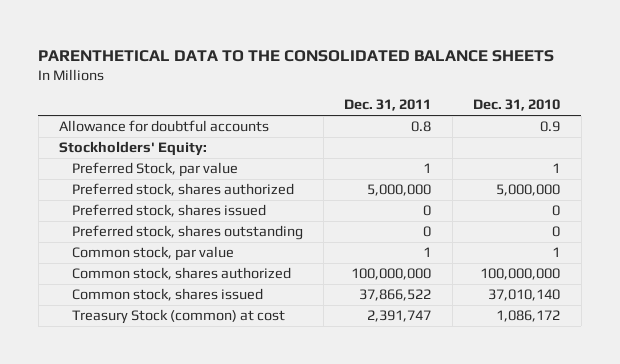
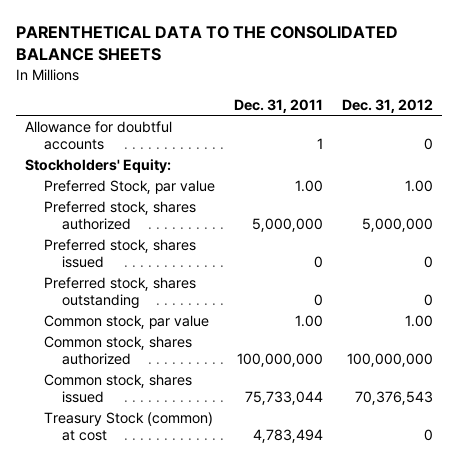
[473,99,561,112] Dec. 31, 2010 -> none
none -> [341,98,433,113] Dec. 31, 2012
[411,121,432,133] 0.8 -> [316,137,323,149] 1
[423,163,432,174] 1 -> [294,179,323,192] 1.00
[423,247,432,258] 1 -> [294,314,323,327] 1.00
[359,289,432,302] 37,866,522 -> [244,390,323,405] 75,733,044
[367,310,432,323] 2,391,747 -> [252,428,323,443] 4,783,494

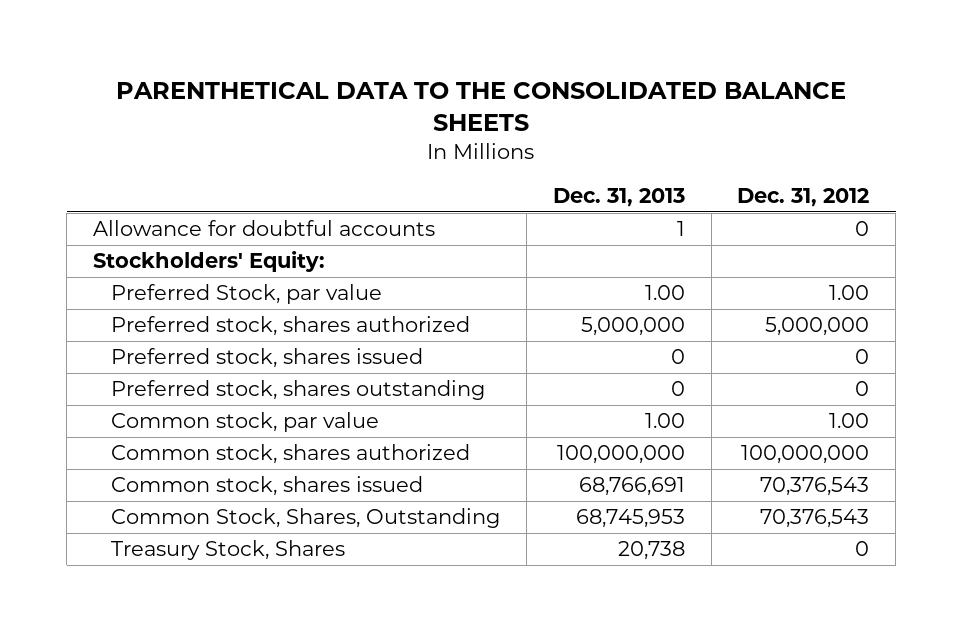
[233,98,323,113] Dec. 31, 2011 -> none
none -> [552,188,685,208] Dec. 31, 2013
none -> [111,508,501,529] Common Stock, Shares, Outstanding
[43,411,213,441] Treasury Stock (common) at cost -> [111,540,346,561] Treasury Stock, Shares

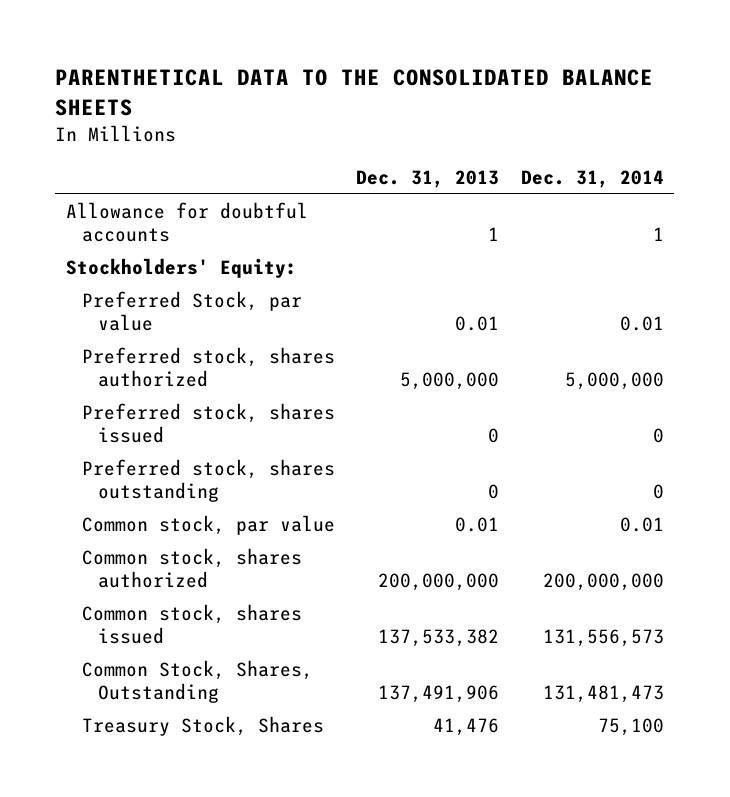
[737,188,870,208] Dec. 31, 2012 -> none
none -> [520,169,664,188] Dec. 31, 2014
[644,285,685,301] 1.00 -> [455,316,500,332] 0.01
[644,413,685,429] 1.00 -> [455,517,500,533] 0.01
[556,445,685,465] 100,000,000 -> [378,573,500,592] 200,000,000
[578,477,685,497] 68,766,691 -> [378,629,500,648] 137,533,382
[575,509,685,529] 68,745,953 -> [378,685,500,704] 137,491,906
[617,541,685,561] 20,738 -> [433,718,500,737] 41,476

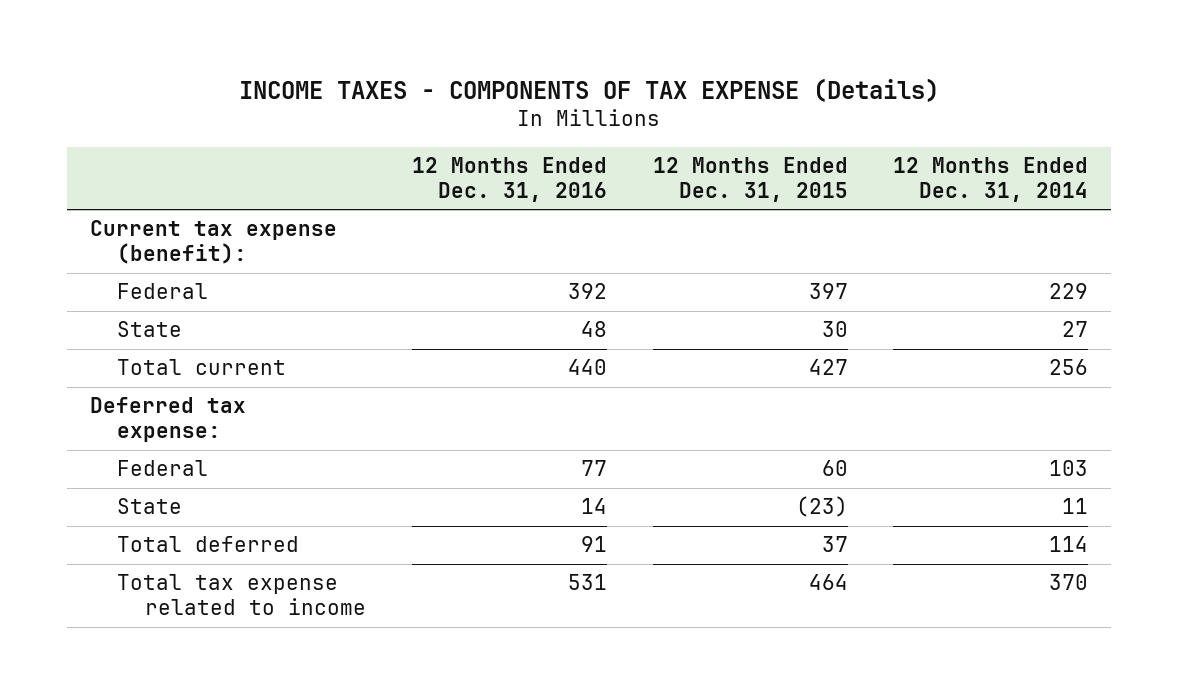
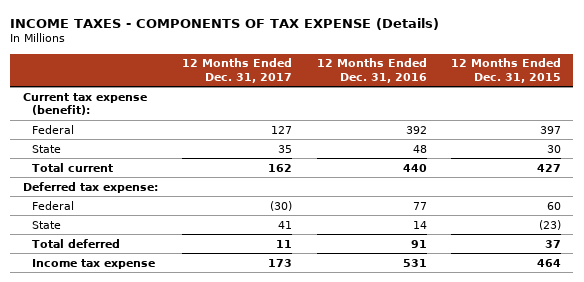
[893,157,1089,202] 12 Months Ended Dec. 31, 2014 -> none
none -> [182,58,293,83] 12 Months Ended Dec. 31, 2017
[117,574,366,616] Total tax expense related to income -> [31,258,155,269] Income tax expense

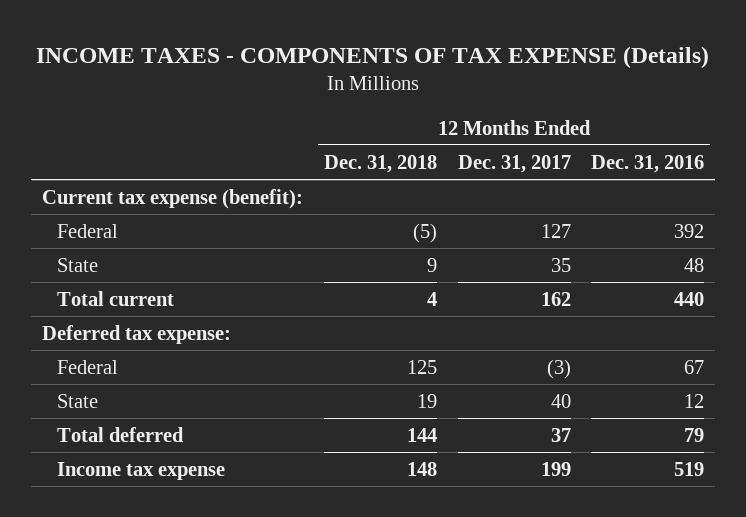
[451,58,562,83] 12 Months Ended Dec. 31, 2015 -> none
none -> [323,154,437,173] Dec. 31, 2018
[270,200,293,211] (30) -> [546,358,571,379] (3)
[412,201,427,210] 77 -> [684,359,705,374] 67
[278,220,293,229] 41 -> [550,393,571,408] 40
[412,220,427,229] 14 -> [684,393,705,408] 12
[276,239,293,248] 11 -> [550,427,571,442] 37
[410,239,427,248] 91 -> [684,427,705,442] 79
[268,258,293,267] 173 -> [540,461,571,476] 199
[402,258,427,267] 531 -> [674,461,705,476] 519

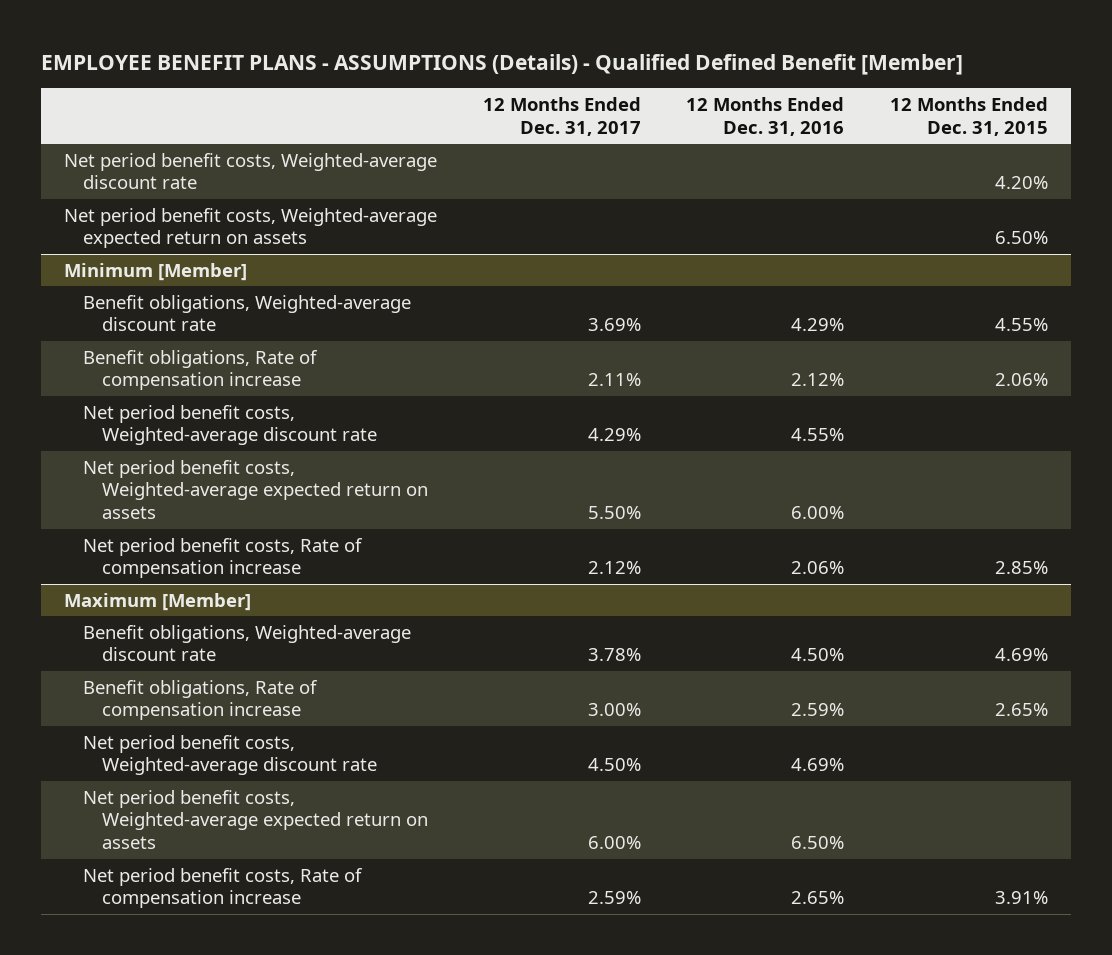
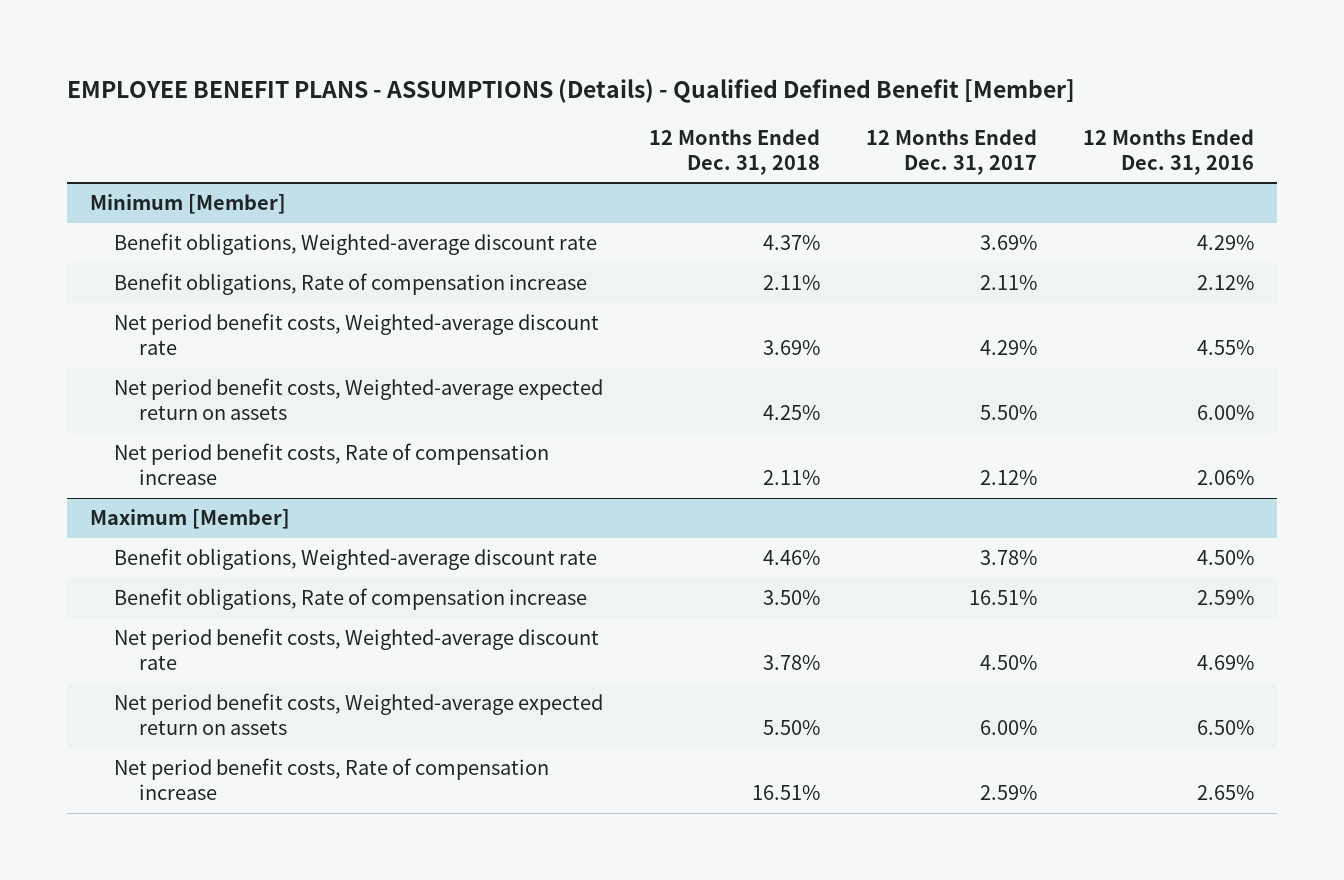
[890,97,1049,136] 12 Months Ended Dec. 31, 2015 -> none
none -> [649,128,821,175] 12 Months Ended Dec. 31, 2018
[64,152,438,190] Net period benefit costs, Weighted-average discount rate -> none
[64,207,438,249] Net period benefit costs, Weighted-average expected return on assets -> none
[587,703,641,717] 3.00% -> [969,590,1038,606] 16.51%

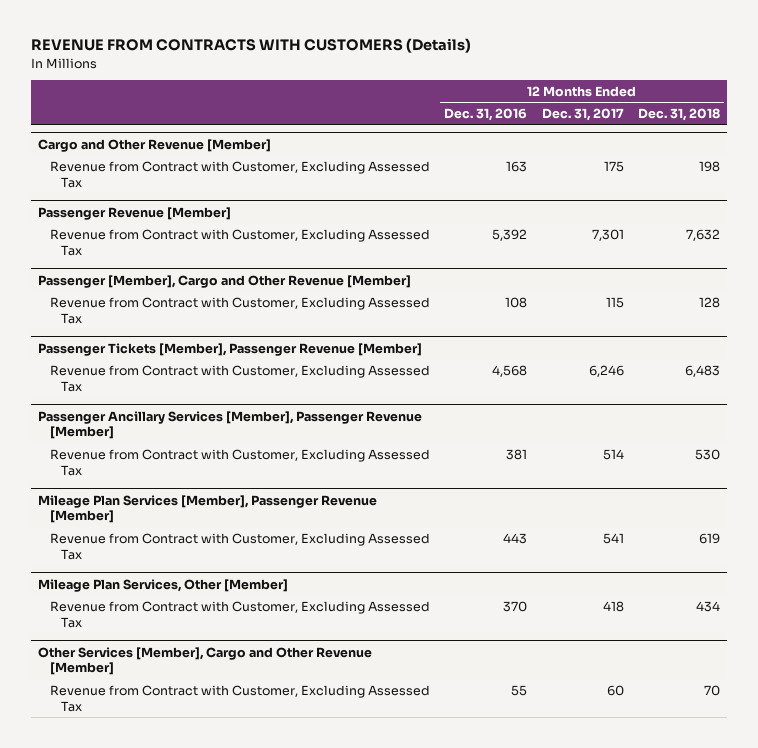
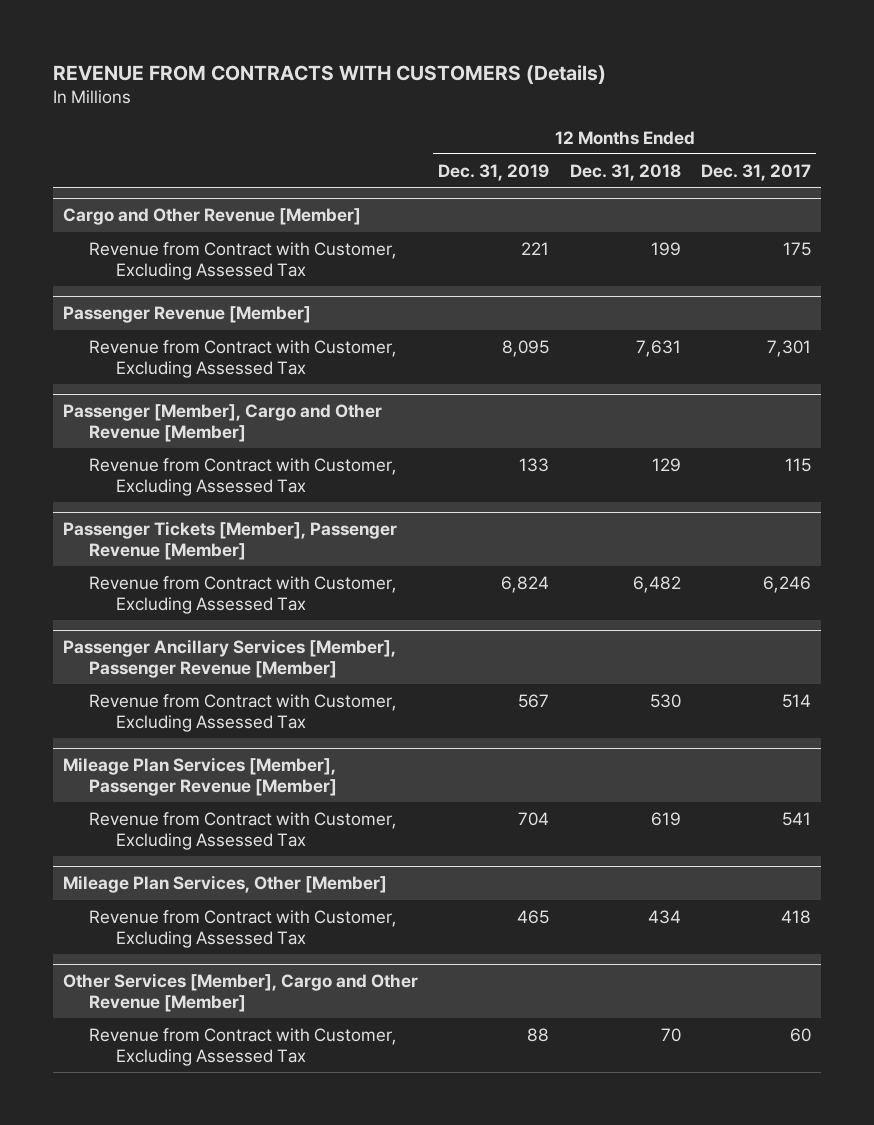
[444,107,528,121] Dec. 31, 2016 -> none
none -> [438,163,550,181] Dec. 31, 2019
[699,160,721,172] 198 -> [650,241,681,256] 199
[686,228,721,241] 7,632 -> [635,339,681,357] 7,631
[699,296,721,308] 128 -> [651,457,681,472] 129
[685,364,721,377] 6,483 -> [632,575,681,593] 6,482

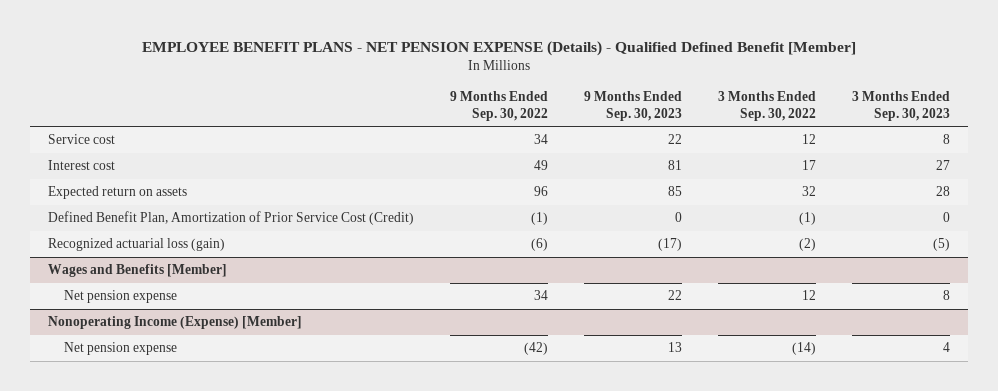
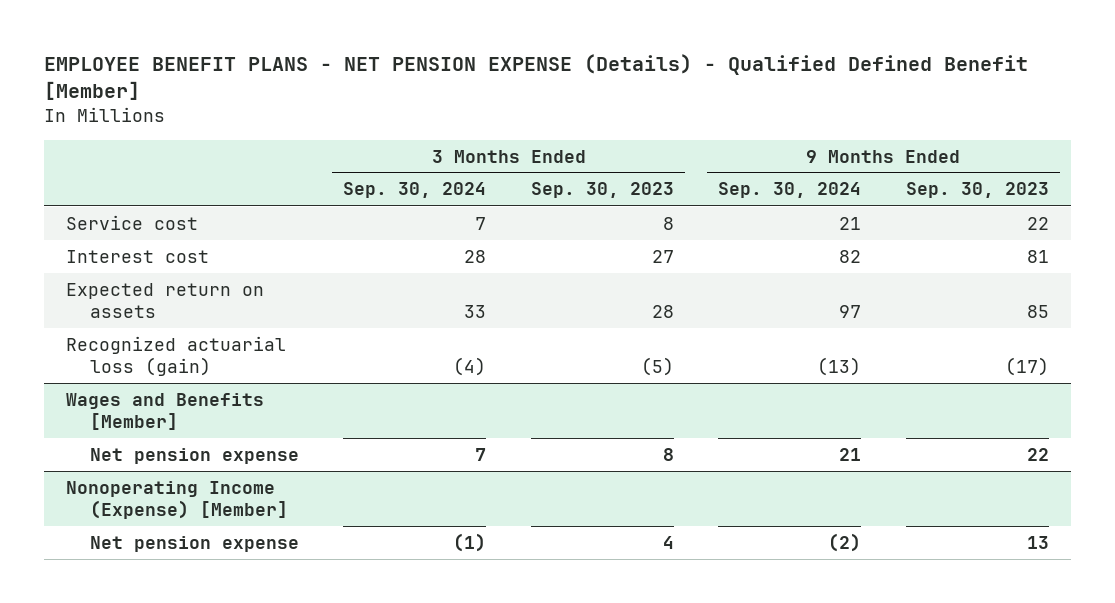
[450,91,549,121] 9 Months Ended Sep. 30, 2022 -> none
[718,91,817,121] 3 Months Ended Sep. 30, 2022 -> none
none -> [343,182,487,199] Sep. 30, 2024
none -> [718,182,862,199] Sep. 30, 2024
[48,211,415,226] Defined Benefit Plan, Amortization of Prior Service Cost (Credit) -> none

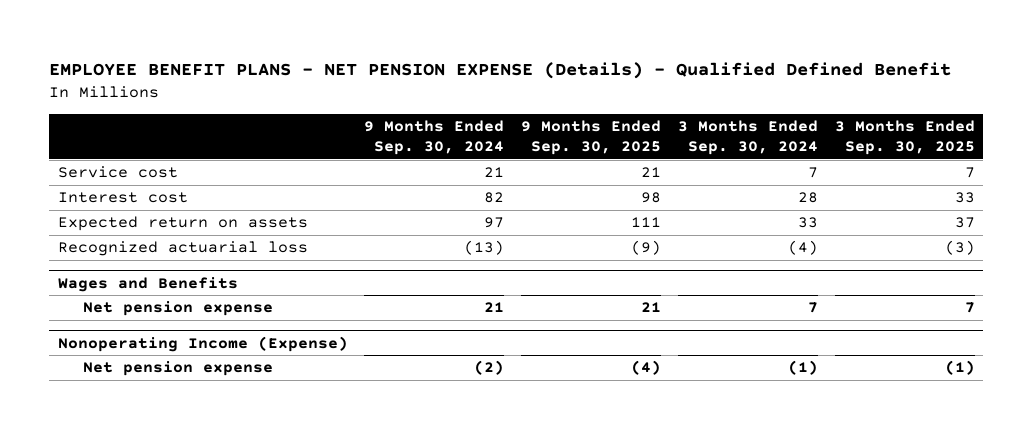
[43,54,1028,101] EMPLOYEE BENEFIT PLANS - NET PENSION EXPENSE (Details) - Qualified Defined Benefit [Member] -> [49,61,952,79] EMPLOYEE BENEFIT PLANS - NET PENSION EXPENSE (Details) - Qualified Defined Benefit
[530,182,674,199] Sep. 30, 2023 -> none
[905,182,1049,199] Sep. 30, 2023 -> none
none -> [521,119,662,156] 9 Months Ended Sep. 30, 2025
none -> [834,119,975,156] 3 Months Ended Sep. 30, 2025
[66,335,287,377] Recognized actuarial loss (gain) -> [57,241,308,257] Recognized actuarial loss
[66,392,265,431] Wages and Benefits [Member] -> [57,276,238,292] Wages and Benefits
[66,480,289,520] Nonoperating Income (Expense) [Member] -> [57,335,348,352] Nonoperating Income (Expense)

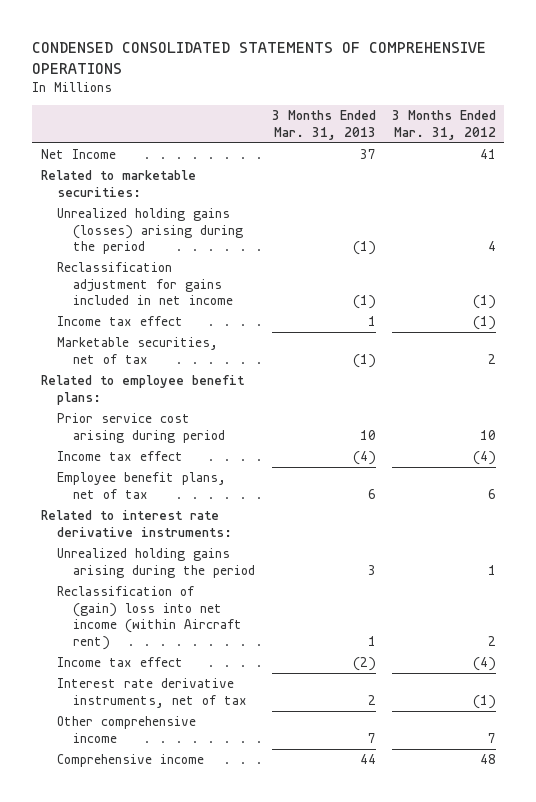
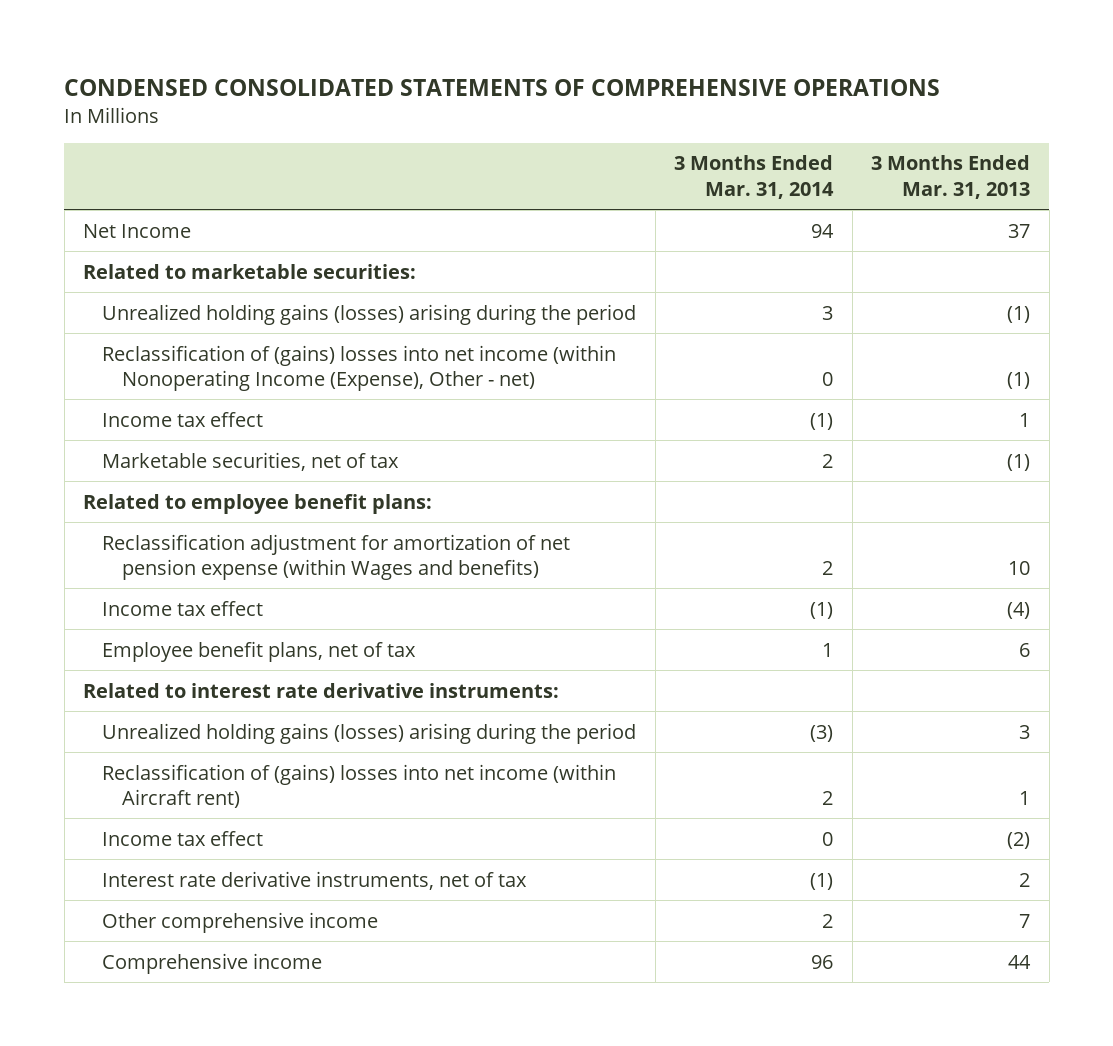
[391,110,496,140] 3 Months Ended Mar. 31, 2012 -> none
none -> [674,155,835,199] 3 Months Ended Mar. 31, 2014
[56,262,234,306] Reclassification adjustment for gains included in net income -> none
none -> [102,344,617,391] Reclassification of (gains) losses into net income (within Nonoperating Income (Expense), Other - net)
[56,413,226,443] Prior service cost arising during period -> [102,533,571,580] Reclassification adjustment for amortization of net pension expense (within Wages and benefits)
[56,548,256,578] Unrealized holding gains arising during the period -> [102,722,637,744] Unrealized holding gains (losses) arising during the period
[56,586,243,650] Reclassification of (gain) loss into net income (within Aircraft rent) -> [102,763,617,808] Reclassification of (gains) losses into net income (within Aircraft rent)

